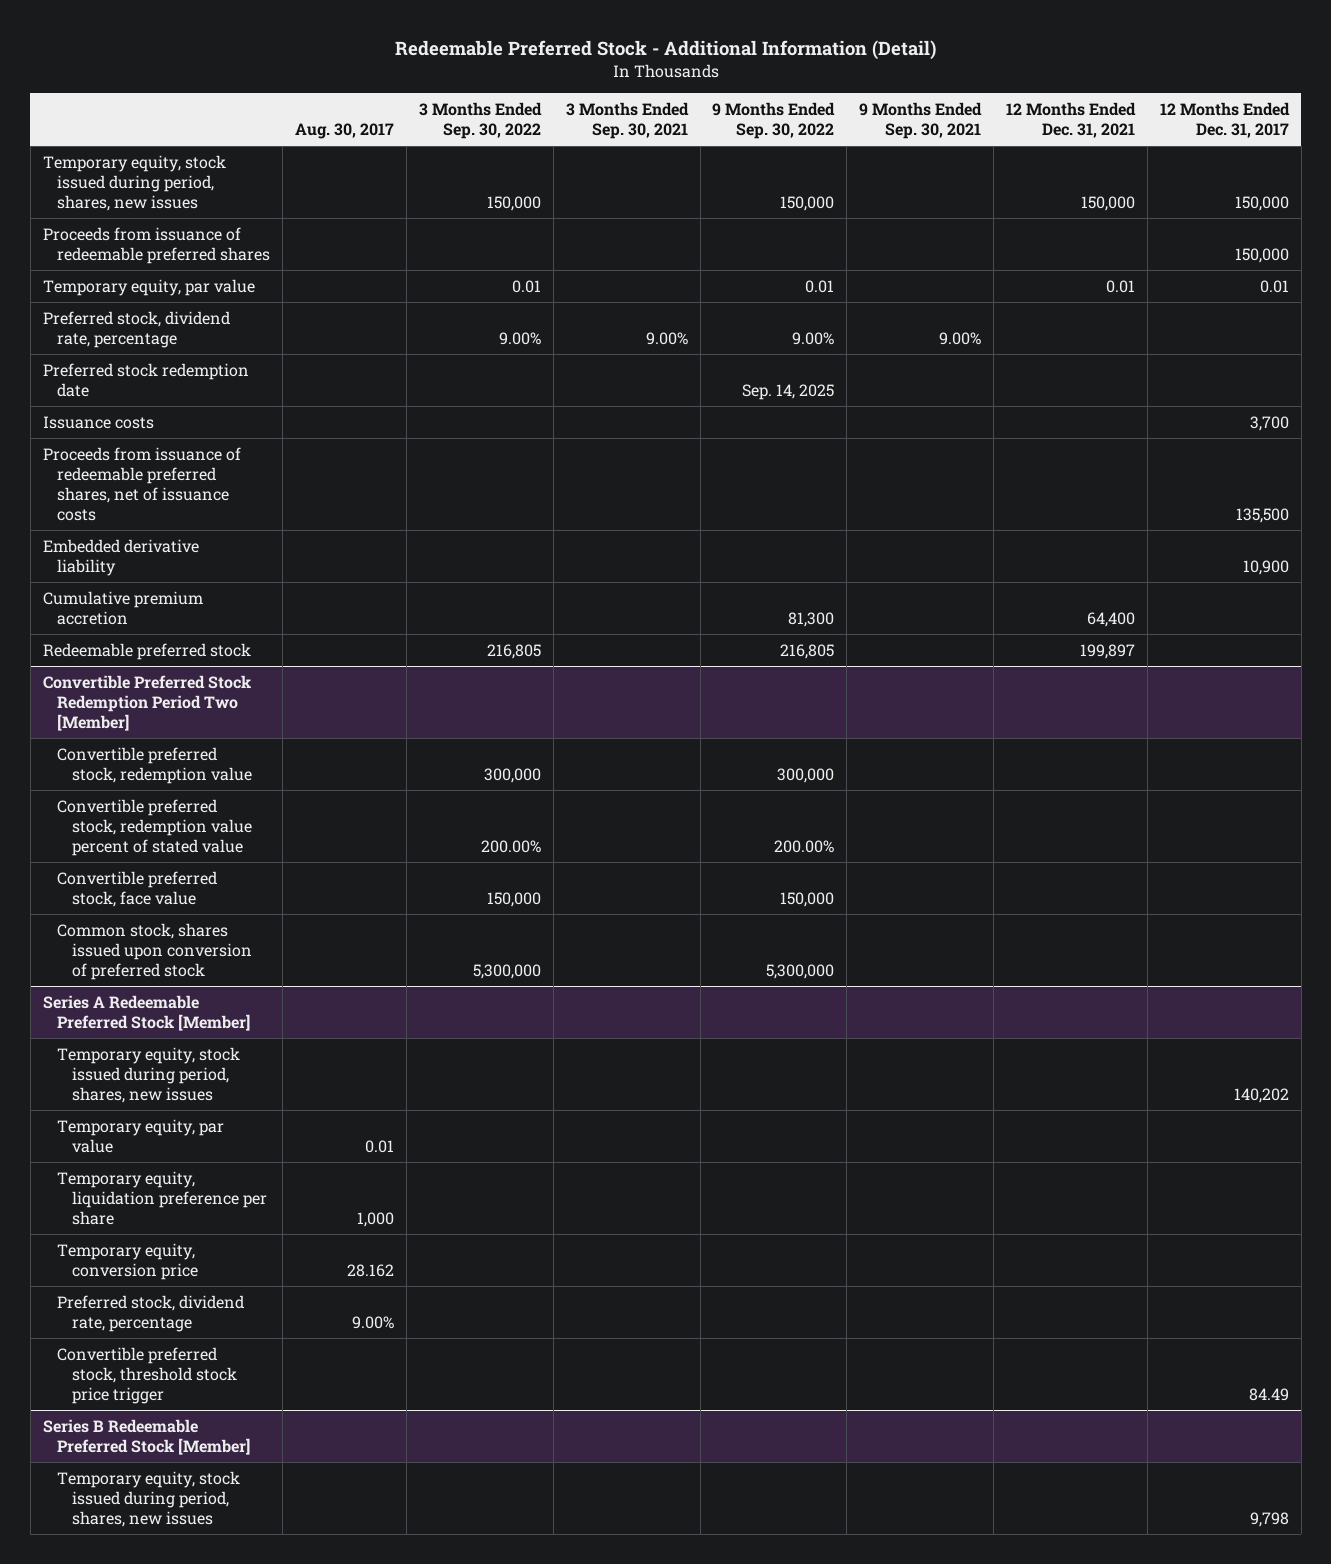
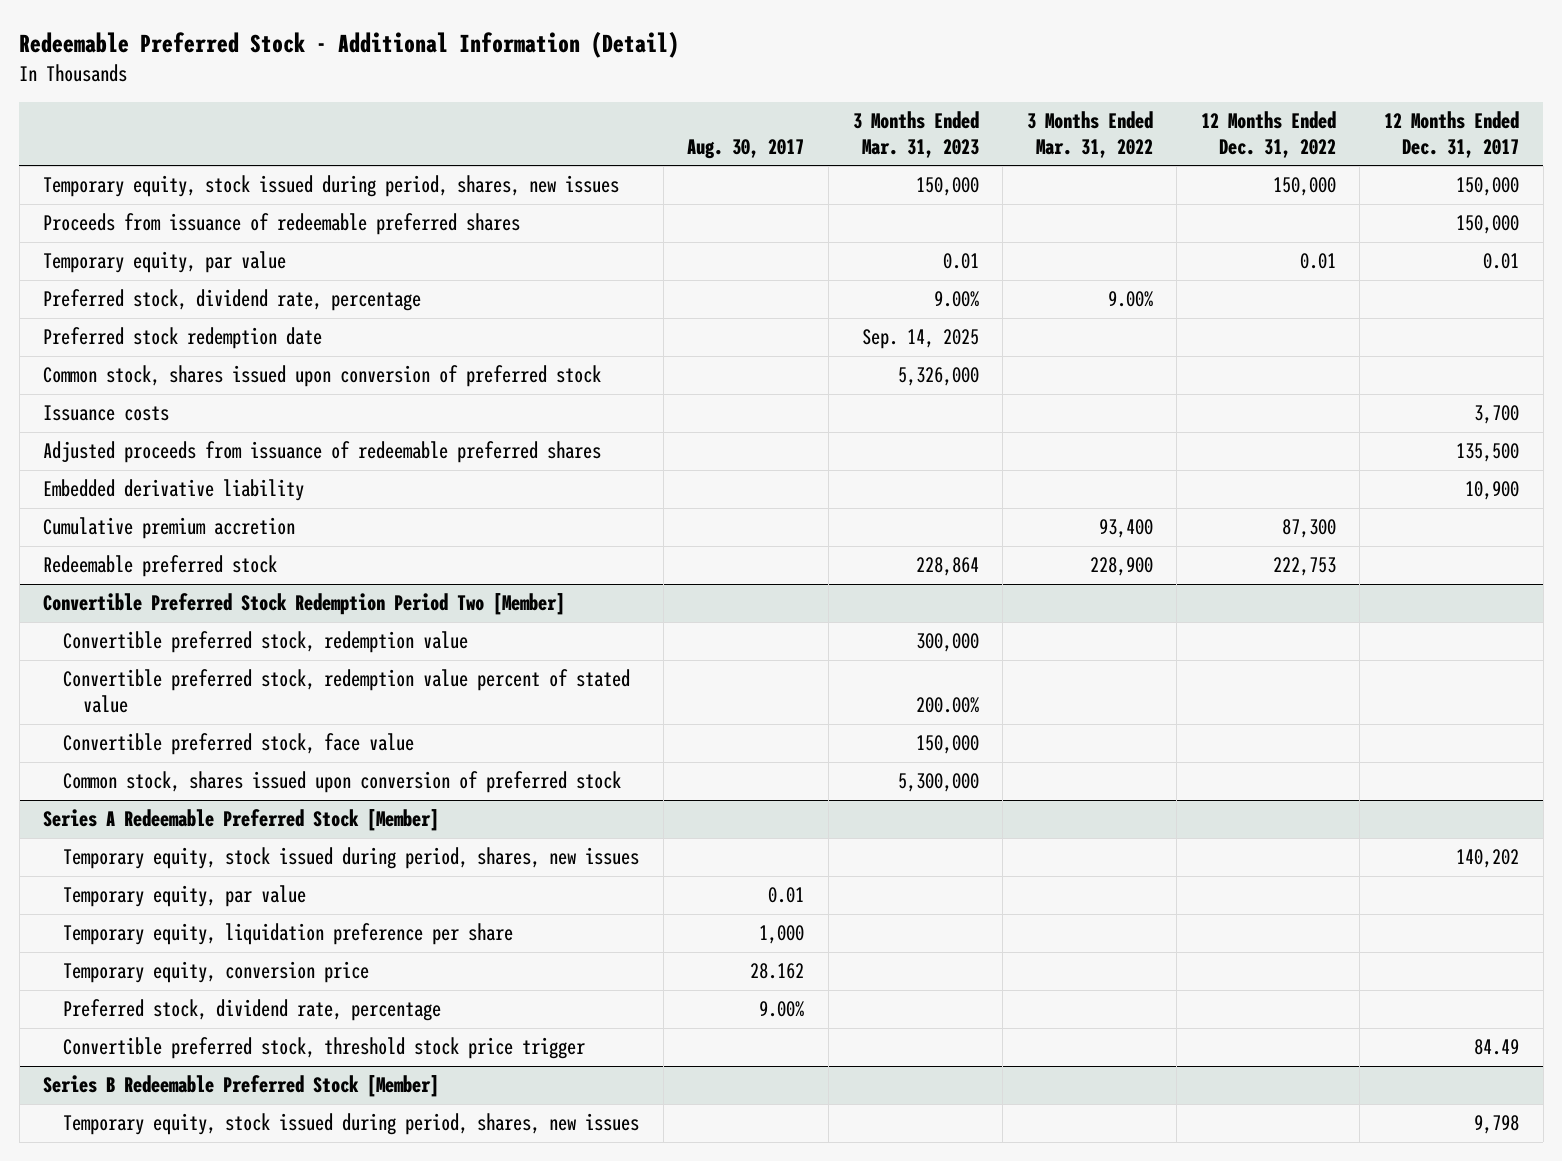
[418,101,542,140] 3 Months Ended Sep. 30, 2022 -> none
[565,101,689,140] 3 Months Ended Sep. 30, 2021 -> none
[712,101,836,140] 9 Months Ended Sep. 30, 2022 -> none
[859,101,983,140] 9 Months Ended Sep. 30, 2021 -> none
[1005,101,1136,139] 12 Months Ended Dec. 31, 2021 -> none
none -> [852,111,979,158] 3 Months Ended Mar. 31, 2023
none -> [1026,111,1153,158] 3 Months Ended Mar. 31, 2022
none -> [1200,111,1336,158] 12 Months Ended Dec. 31, 2022
none -> [43,365,602,388] Common stock, shares issued upon conversion of preferred stock
[42,446,241,522] Proceeds from issuance of redeemable preferred shares, net of issuance costs -> [43,441,602,464] Adjusted proceeds from issuance of redeemable preferred shares

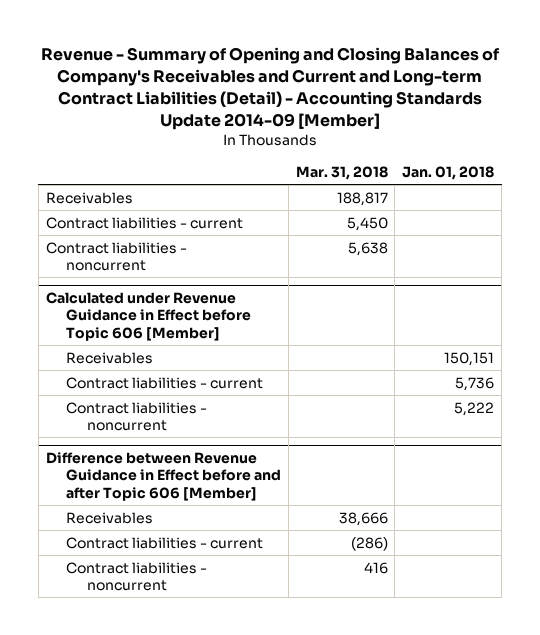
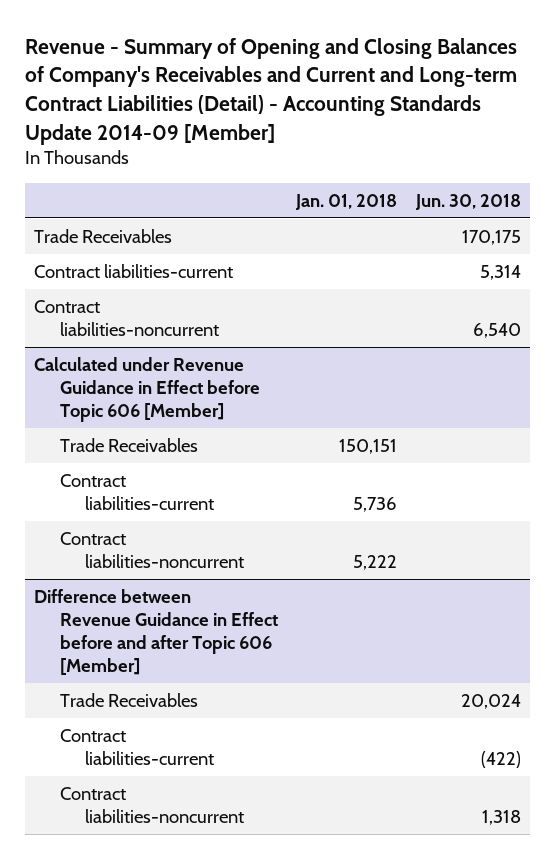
[295,165,388,180] Mar. 31, 2018 -> none
none -> [414,193,521,210] Jun. 30, 2018
[45,191,133,204] Receivables -> [34,228,173,243] Trade Receivables
[45,216,243,229] Contract liabilities - current -> [34,263,234,278] Contract liabilities-current
[45,241,187,271] Contract liabilities - noncurrent -> [34,299,219,336] Contract liabilities-noncurrent
[66,351,154,364] Receivables -> [59,437,198,452] Trade Receivables
[66,376,264,389] Contract liabilities - current -> [59,473,214,510] Contract liabilities-current
[66,401,208,431] Contract liabilities - noncurrent -> [59,531,244,568] Contract liabilities-noncurrent
[66,511,154,524] Receivables -> [59,692,198,707] Trade Receivables
[66,536,264,549] Contract liabilities - current -> [59,728,214,765] Contract liabilities-current
[66,561,208,591] Contract liabilities - noncurrent -> [59,786,244,823] Contract liabilities-noncurrent

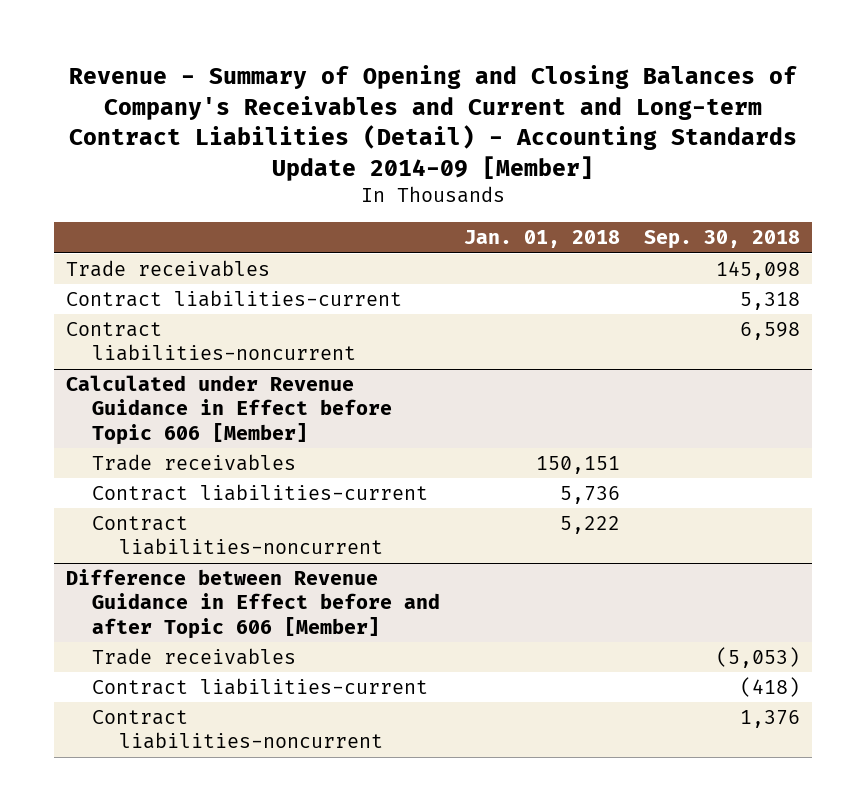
[414,193,521,210] Jun. 30, 2018 -> none
none -> [644,230,801,250] Sep. 30, 2018
[34,228,173,243] Trade Receivables -> [65,260,270,278] Trade receivables
[59,437,198,452] Trade Receivables -> [92,454,297,472] Trade receivables
[59,692,198,707] Trade Receivables -> [92,648,297,666] Trade receivables

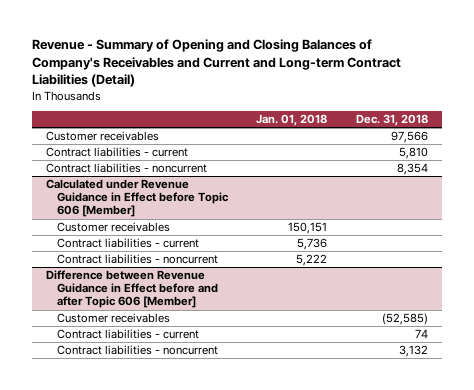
[68,65,797,181] Revenue - Summary of Opening and Closing Balances of Company's Receivables and Current and Long-term Contract Liabilities (Detail) - Accounting Standards Update 2014-09 [Member] -> [31,39,401,88] Revenue - Summary of Opening and Closing Balances of Company's Receivables and Current and Long-term Contract Liabilities (Detail)
[644,230,801,250] Sep. 30, 2018 -> none
none -> [355,114,428,127] Dec. 31, 2018
[65,260,270,278] Trade receivables -> [45,131,159,142] Customer receivables
[65,290,402,308] Contract liabilities-current -> [45,147,188,158] Contract liabilities - current
[65,322,357,362] Contract liabilities-noncurrent -> [45,163,207,174] Contract liabilities - noncurrent
[92,454,297,472] Trade receivables -> [57,222,171,233] Customer receivables
[92,484,429,502] Contract liabilities-current -> [57,238,200,249] Contract liabilities - current
[92,516,383,556] Contract liabilities-noncurrent -> [57,254,219,265] Contract liabilities - noncurrent
[92,648,297,666] Trade receivables -> [57,313,171,324] Customer receivables
[92,678,429,696] Contract liabilities-current -> [57,329,200,340] Contract liabilities - current
[92,710,383,750] Contract liabilities-noncurrent -> [57,345,219,356] Contract liabilities - noncurrent

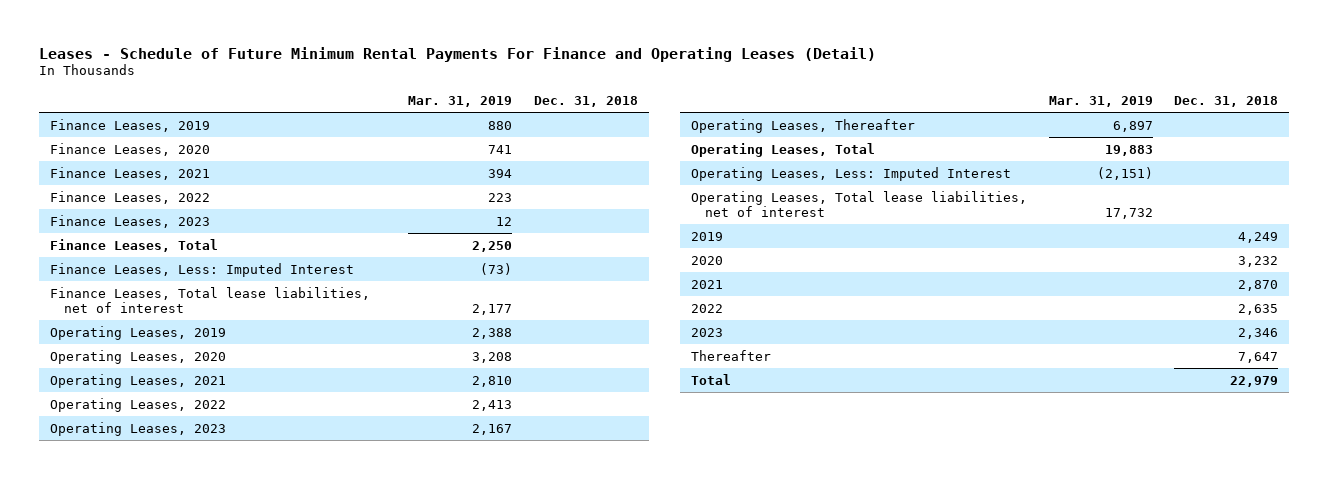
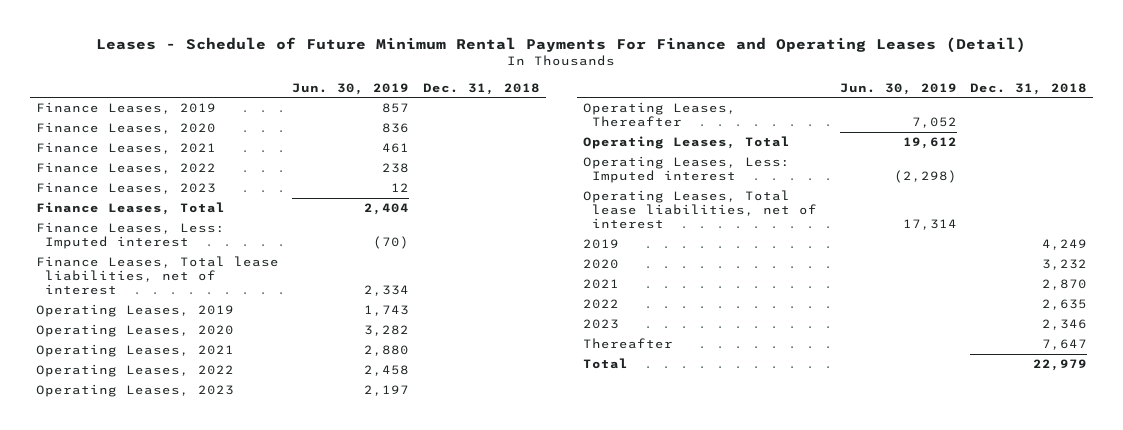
[408,95,513,107] Mar. 31, 2019 -> none
none -> [292,82,410,95] Jun. 30, 2019
[50,262,355,277] Finance Leases, Less: Imputed Interest -> [36,222,226,250] Finance Leases, Less: Imputed interest
[690,166,1011,181] Operating Leases, Less: Imputed Interest -> [583,156,791,184] Operating Leases, Less: Imputed interest

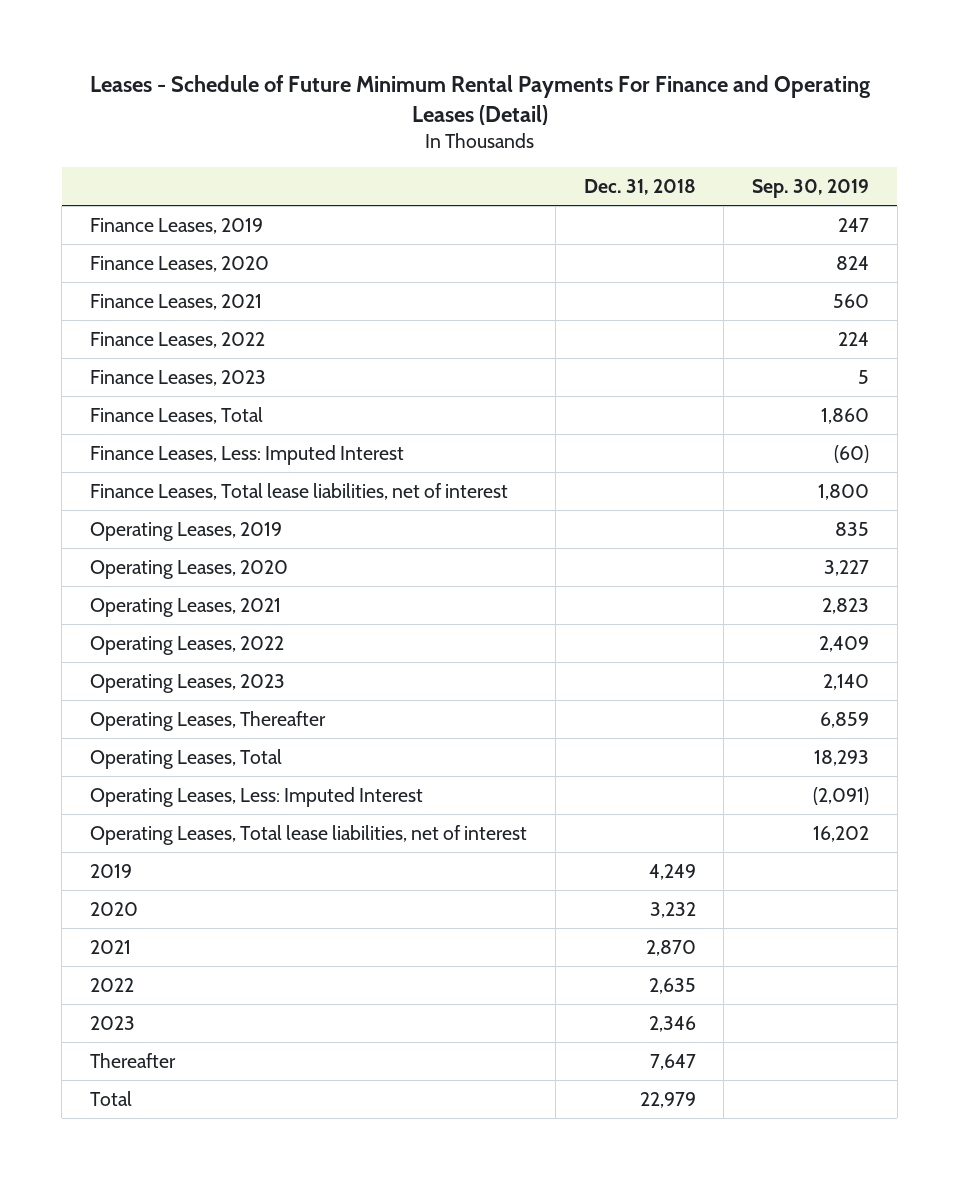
[292,82,410,95] Jun. 30, 2019 -> none
none -> [752,179,870,199] Sep. 30, 2019
[36,222,226,250] Finance Leases, Less: Imputed interest -> [90,444,405,465] Finance Leases, Less: Imputed Interest
[583,156,791,184] Operating Leases, Less: Imputed interest -> [90,786,424,807] Operating Leases, Less: Imputed Interest

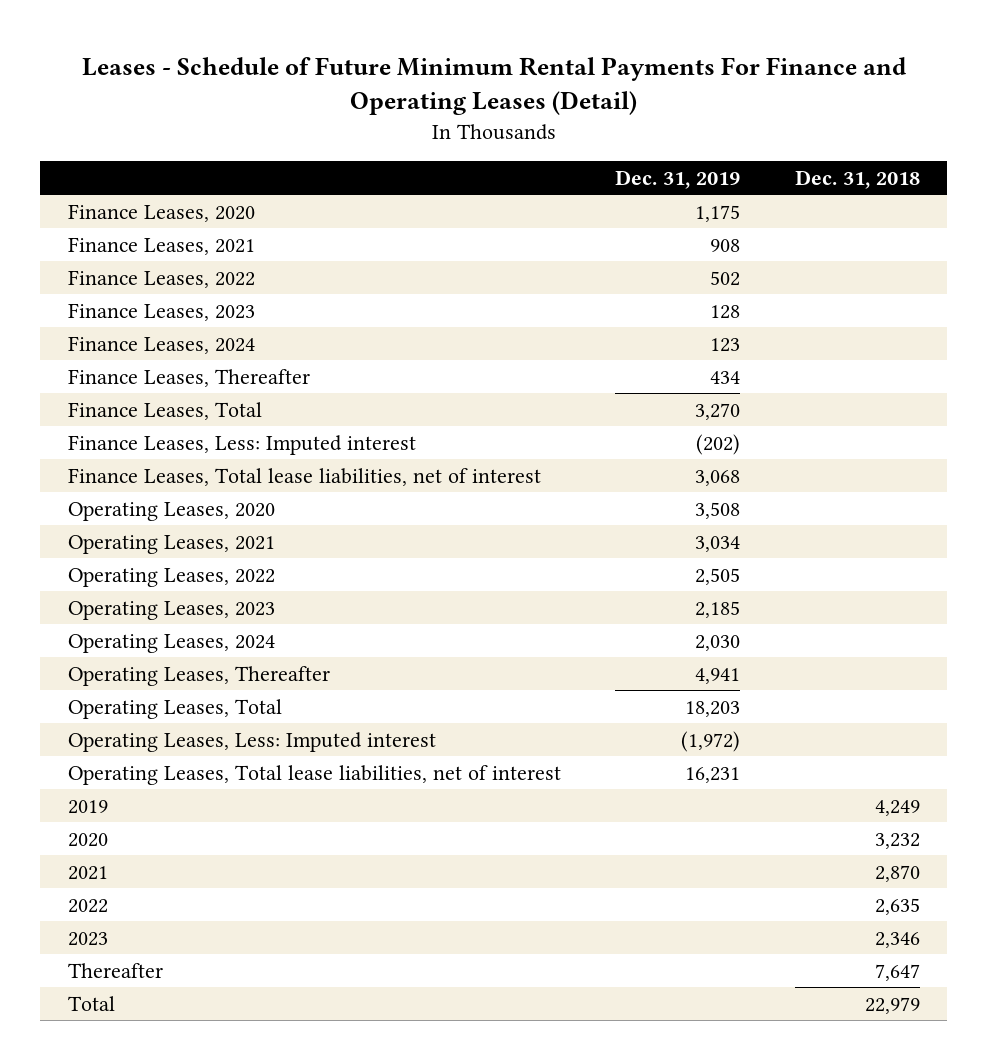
[752,179,870,199] Sep. 30, 2019 -> none
none -> [615,169,741,189] Dec. 31, 2019
[90,217,264,234] Finance Leases, 2019 -> none
none -> [67,335,255,354] Finance Leases, 2024
none -> [67,368,310,387] Finance Leases, Thereafter
[90,444,405,465] Finance Leases, Less: Imputed Interest -> [67,434,416,455] Finance Leases, Less: Imputed interest
[90,521,283,541] Operating Leases, 2019 -> none
none -> [67,633,275,653] Operating Leases, 2024
[90,786,424,807] Operating Leases, Less: Imputed Interest -> [67,731,436,752] Operating Leases, Less: Imputed interest

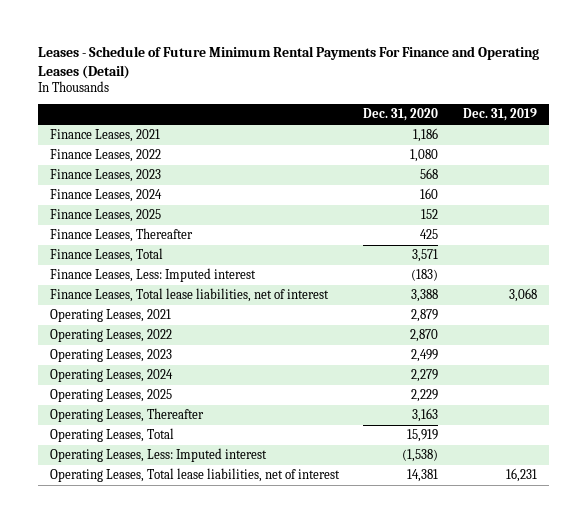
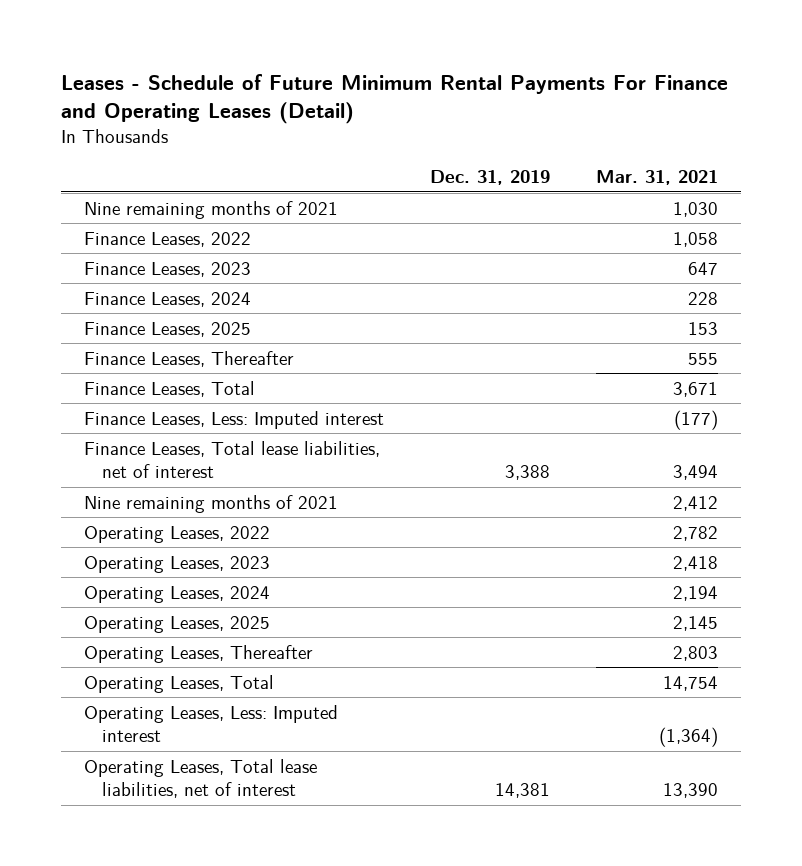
[363,108,439,122] Dec. 31, 2020 -> none
none -> [595,170,718,186] Mar. 31, 2021
[49,128,160,142] Finance Leases, 2021 -> none
none -> [84,200,339,219] Nine remaining months of 2021
[49,308,171,322] Operating Leases, 2021 -> none
[508,287,537,302] 3,068 -> [504,464,550,480] 3,388
none -> [84,494,339,513] Nine remaining months of 2021
[505,467,537,482] 16,231 -> [494,782,550,798] 14,381

